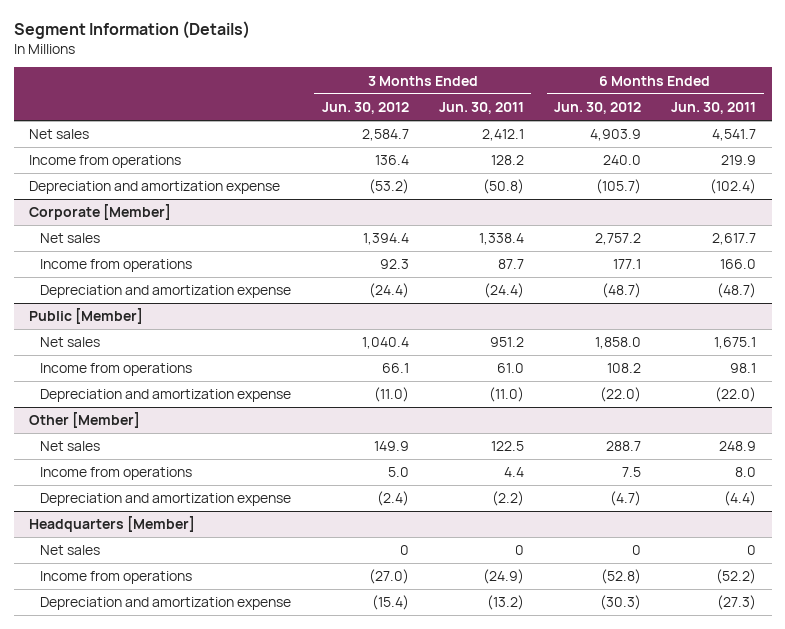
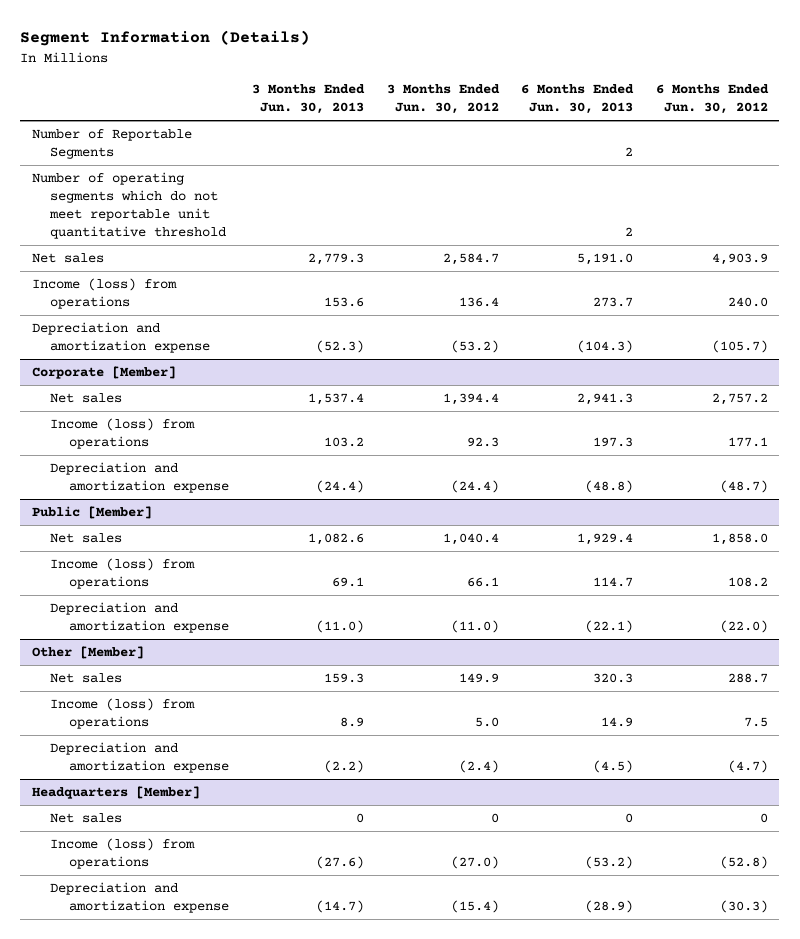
[438,101,524,114] Jun. 30, 2011 -> none
[671,101,757,114] Jun. 30, 2011 -> none
none -> [251,84,365,115] 3 Months Ended Jun. 30, 2013
none -> [521,84,635,115] 6 Months Ended Jun. 30, 2013
none -> [31,129,192,160] Number of Reportable Segments
none -> [31,172,227,239] Number of operating segments which do not meet reportable unit quantitative threshold
[28,155,181,169] Income from operations -> [31,278,177,310] Income (loss) from operations
[40,259,193,273] Income from operations -> [50,418,196,450] Income (loss) from operations
[40,363,193,377] Income from operations -> [50,558,196,590] Income (loss) from operations
[40,467,193,481] Income from operations -> [50,698,196,730] Income (loss) from operations
[40,571,193,585] Income from operations -> [50,838,196,870] Income (loss) from operations

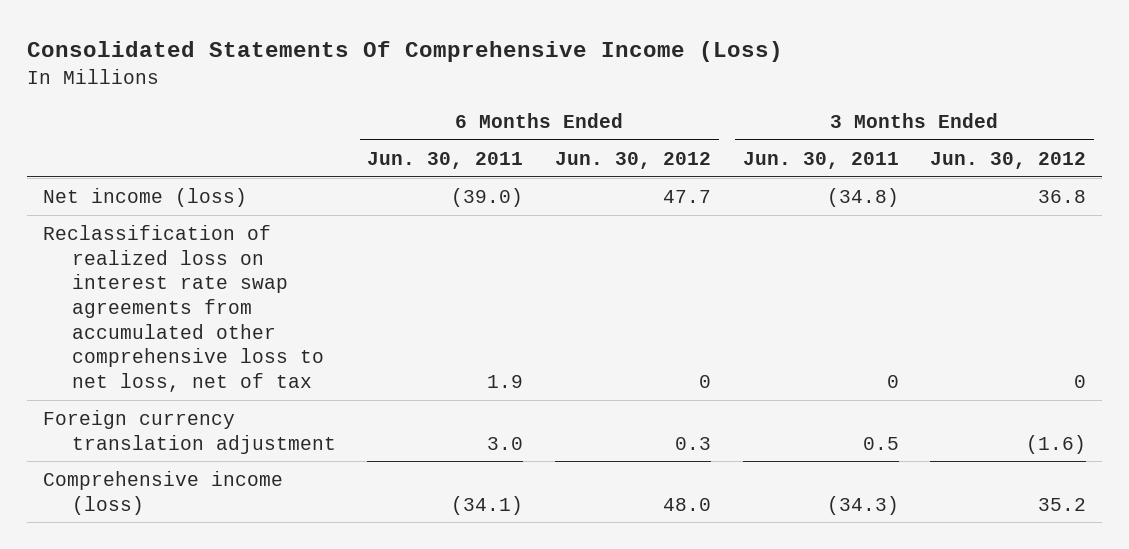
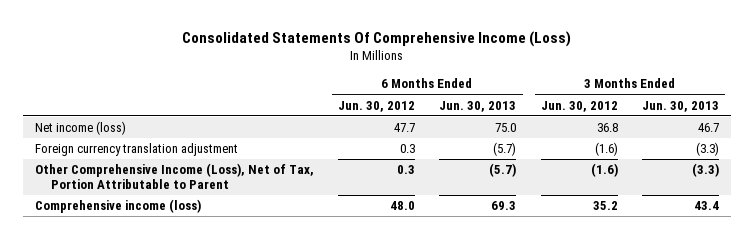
[367,151,524,169] Jun. 30, 2011 -> none
[742,151,899,169] Jun. 30, 2011 -> none
none -> [439,100,517,112] Jun. 30, 2013
none -> [642,100,720,112] Jun. 30, 2013
[42,224,324,393] Reclassification of realized loss on interest rate swap agreements from accumulated other comprehensive loss to net loss, net of tax -> none
none -> [34,163,314,190] Other Comprehensive Income (Loss), Net of Tax, Portion Attributable to Parent

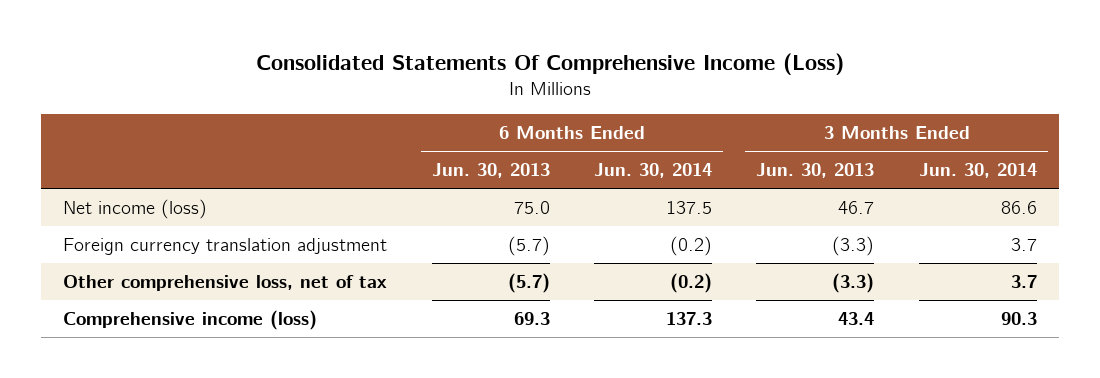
[338,100,416,112] Jun. 30, 2012 -> none
[540,100,618,112] Jun. 30, 2012 -> none
none -> [594,163,713,179] Jun. 30, 2014
none -> [918,163,1037,179] Jun. 30, 2014
[34,163,314,190] Other Comprehensive Income (Loss), Net of Tax, Portion Attributable to Parent -> [63,275,388,292] Other comprehensive loss, net of tax

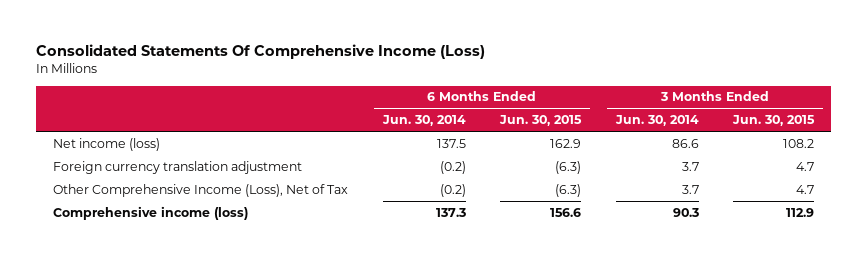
[431,163,550,179] Jun. 30, 2013 -> none
[756,163,875,179] Jun. 30, 2013 -> none
none -> [499,115,583,127] Jun. 30, 2015
none -> [731,115,815,127] Jun. 30, 2015
[63,275,388,292] Other comprehensive loss, net of tax -> [53,183,349,197] Other Comprehensive Income (Loss), Net of Tax

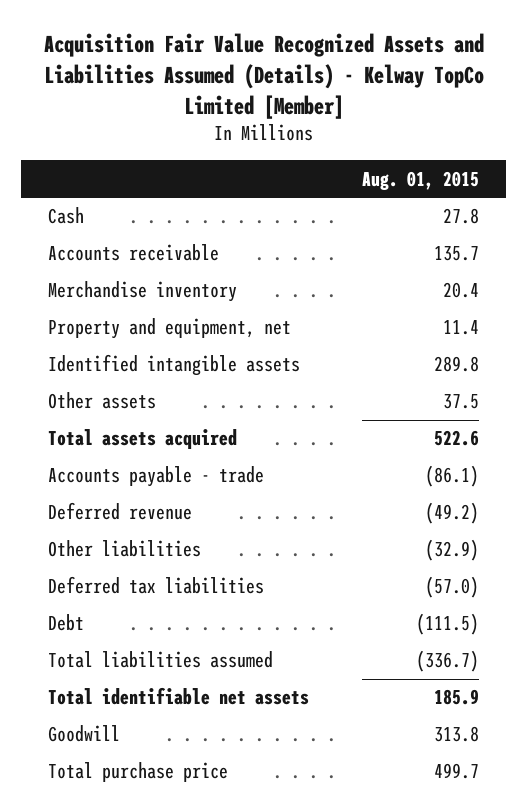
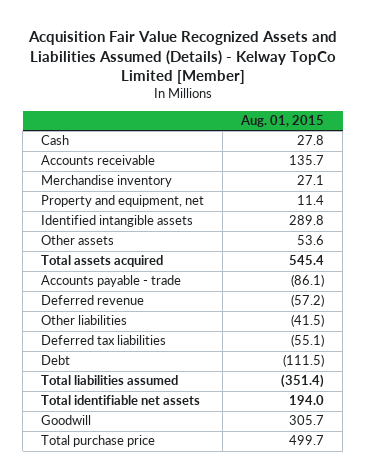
[443,282,480,299] 20.4 -> [297,175,325,186] 27.1
[443,394,480,410] 37.5 -> [297,235,325,246] 53.6
[434,430,480,447] 522.6 -> [289,255,325,266] 545.4
[425,502,480,525] (49.2) -> [291,294,325,308] (57.2)
[425,539,480,562] (32.9) -> [291,314,325,328] (41.5)
[425,576,480,599] (57.0) -> [291,334,325,348] (55.1)
[416,650,480,673] (336.7) -> [281,374,325,389] (351.4)
[434,689,480,706] 185.9 -> [289,395,325,406] 194.0
[434,726,480,743] 313.8 -> [289,415,325,426] 305.7

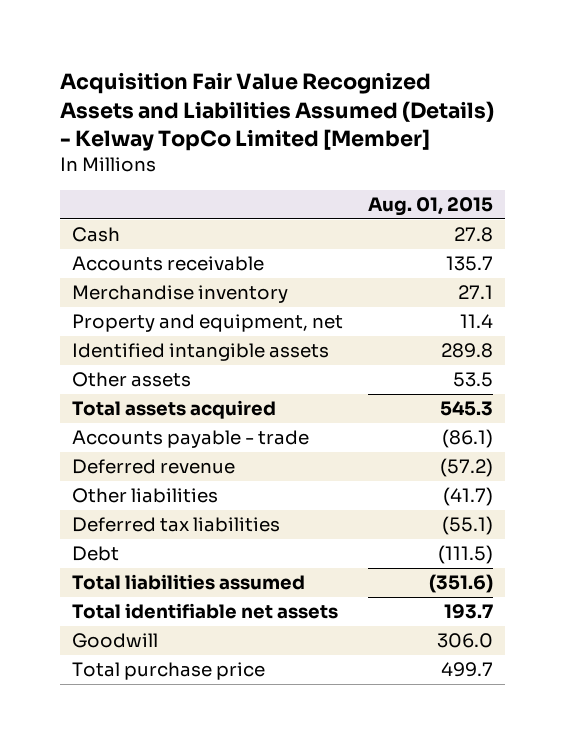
[297,235,325,246] 53.6 -> [452,372,493,388] 53.5
[289,255,325,266] 545.4 -> [439,401,493,417] 545.3
[291,314,325,328] (41.5) -> [442,487,493,507] (41.7)
[281,374,325,389] (351.4) -> [428,574,493,594] (351.6)
[289,395,325,406] 194.0 -> [443,604,493,620] 193.7
[289,415,325,426] 305.7 -> [436,633,493,649] 306.0

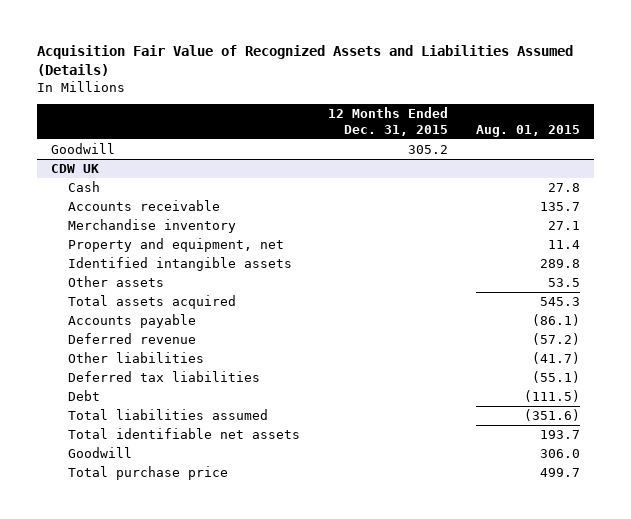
[60,71,495,152] Acquisition Fair Value Recognized Assets and Liabilities Assumed (Details) - Kelway TopCo Limited [Member] -> [37,45,574,77] Acquisition Fair Value of Recognized Assets and Liabilities Assumed (Details)
none -> [328,107,449,136] 12 Months Ended Dec. 31, 2015
none -> [51,142,116,154] Goodwill
none -> [51,163,100,173] CDW UK
[72,430,310,449] Accounts payable - trade -> [68,313,197,328] Accounts payable

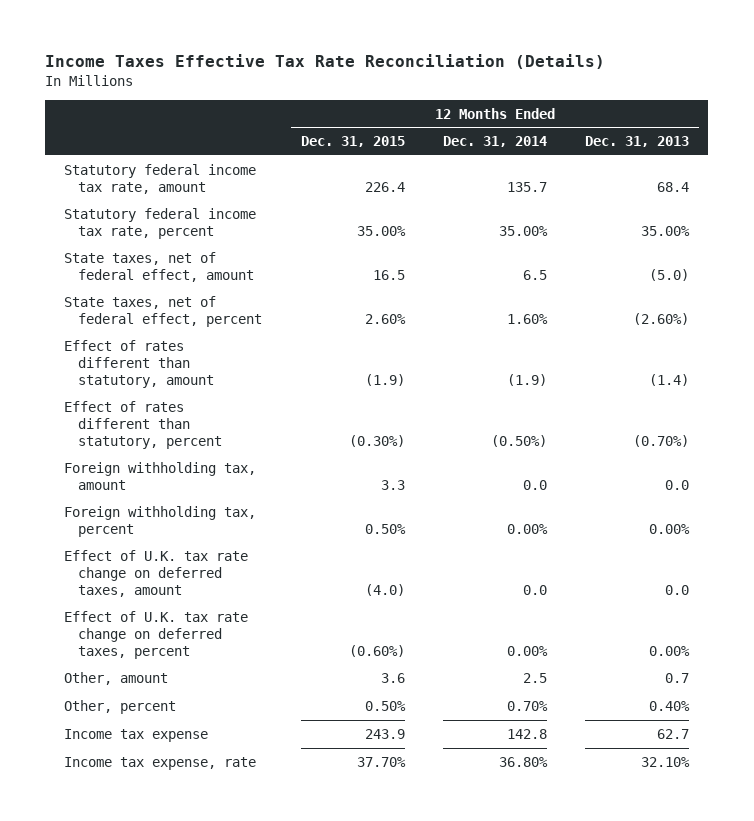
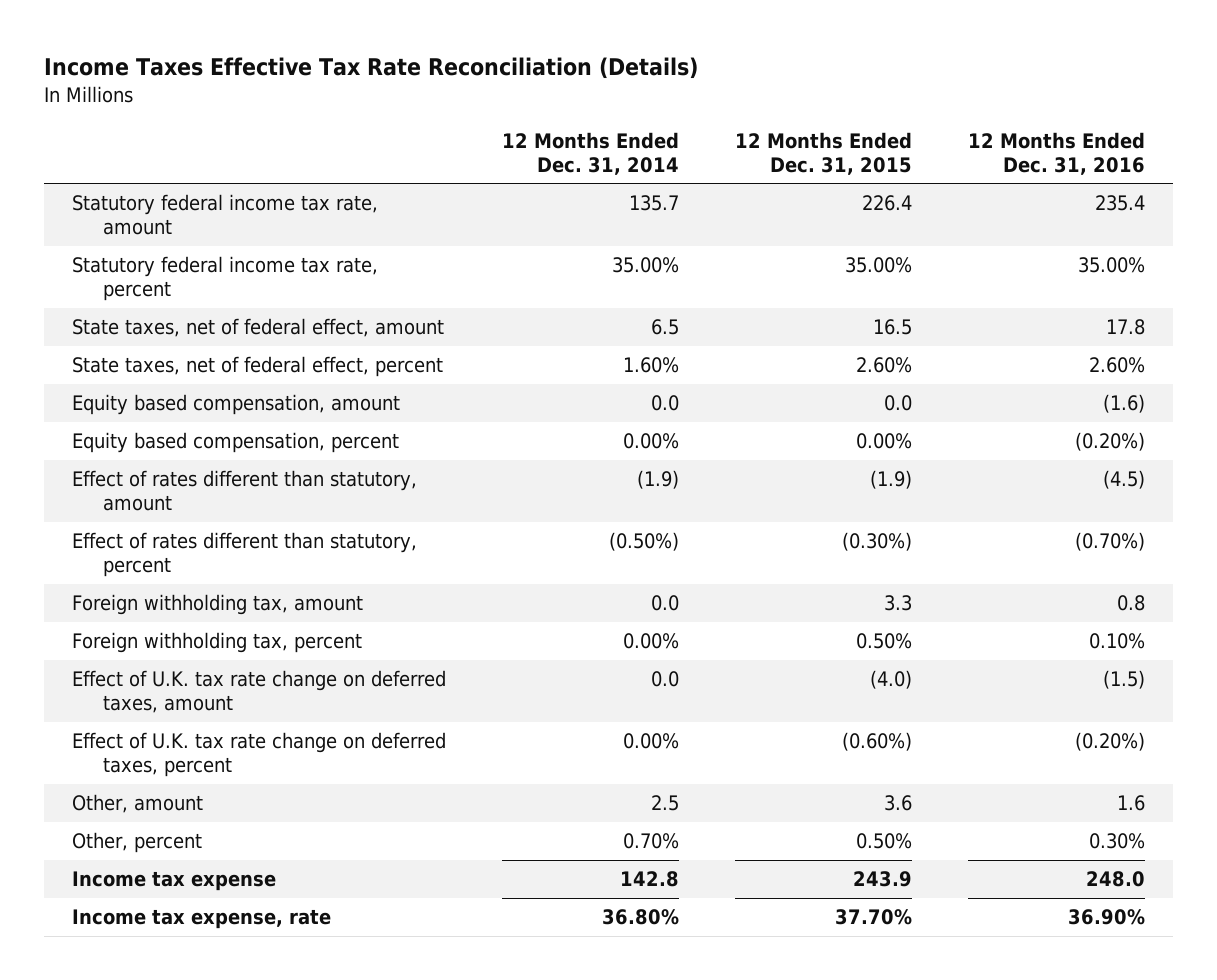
[585,136,690,148] Dec. 31, 2013 -> none
none -> [967,131,1145,175] 12 Months Ended Dec. 31, 2016
none -> [72,394,401,416] Equity based compensation, amount
none -> [72,432,400,454] Equity based compensation, percent

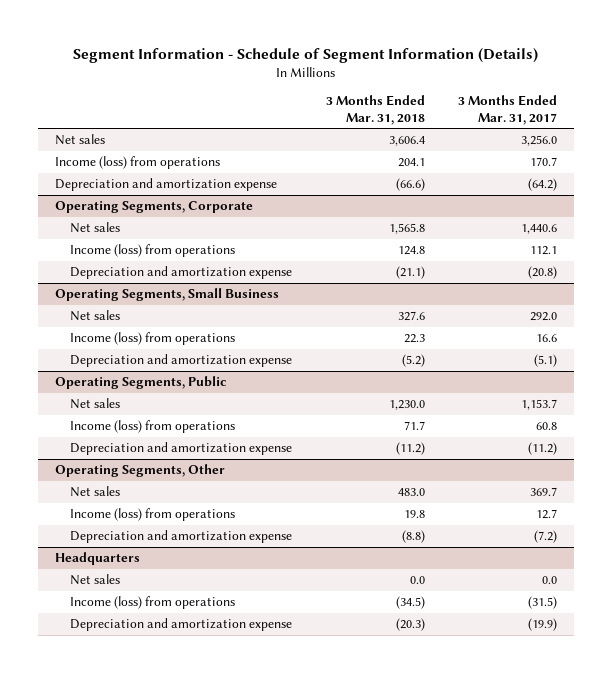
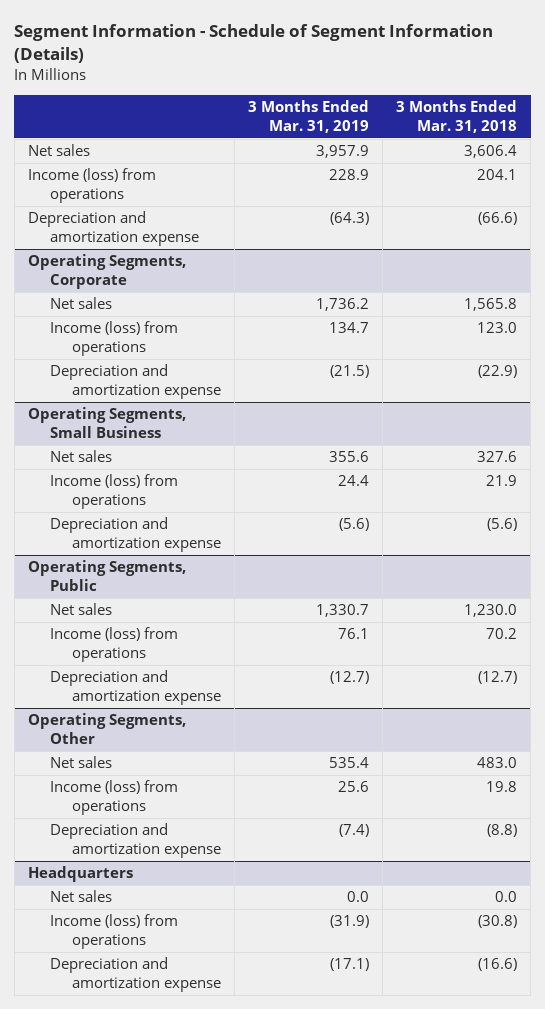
[458,95,558,125] 3 Months Ended Mar. 31, 2017 -> none
none -> [248,99,370,133] 3 Months Ended Mar. 31, 2019
[397,246,425,256] 124.8 -> [477,322,518,334] 123.0
[395,266,425,280] (21.1) -> [478,365,518,379] (22.9)
[403,334,425,344] 22.3 -> [486,475,518,487] 21.9
[401,354,425,368] (5.2) -> [487,518,518,532] (5.6)
[403,421,425,431] 71.7 -> [486,628,518,640] 70.2
[395,442,425,456] (11.2) -> [478,671,518,685] (12.7)
[395,596,425,610] (34.5) -> [478,915,518,929] (30.8)
[395,618,425,632] (20.3) -> [478,958,518,972] (16.6)

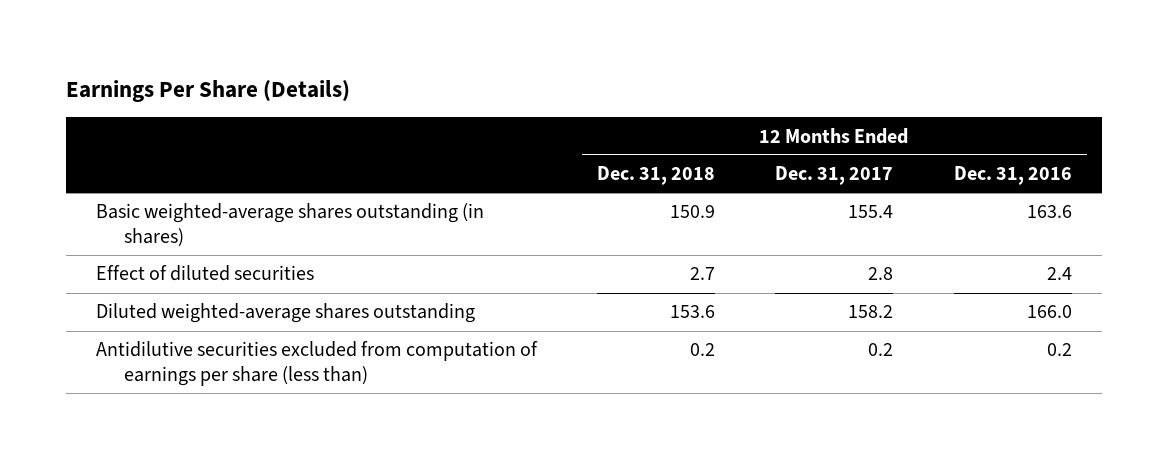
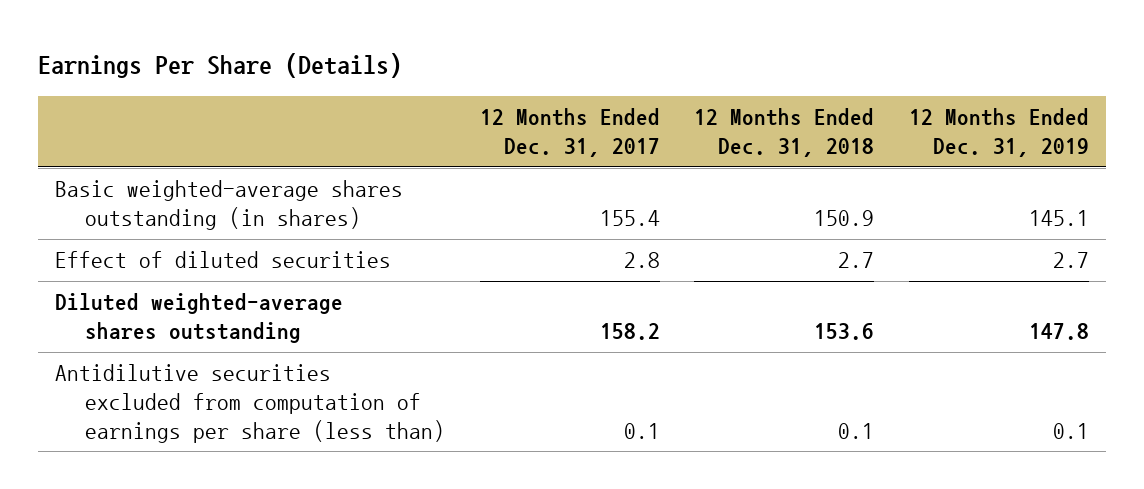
[953,166,1072,186] Dec. 31, 2016 -> none
none -> [908,108,1089,158] 12 Months Ended Dec. 31, 2019
[690,343,716,357] 0.2 -> [838,422,875,439] 0.1
[868,343,894,357] 0.2 -> [623,422,660,439] 0.1

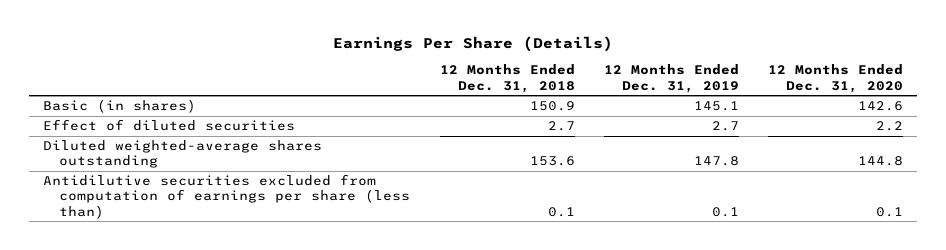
[479,108,660,158] 12 Months Ended Dec. 31, 2017 -> none
none -> [767,64,903,93] 12 Months Ended Dec. 31, 2020
[55,180,404,231] Basic weighted-average shares outstanding (in shares) -> [43,99,197,114] Basic (in shares)

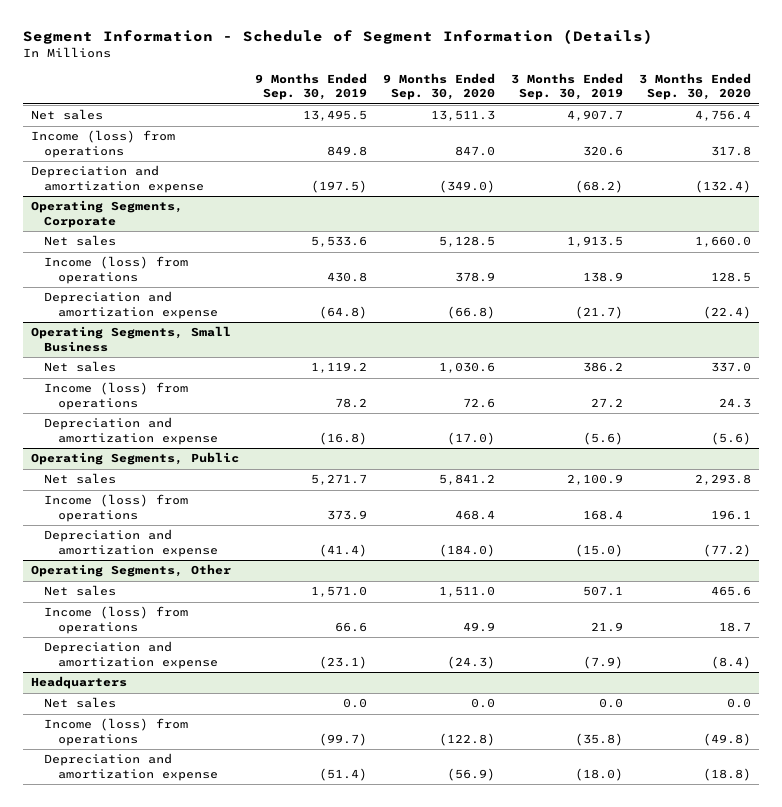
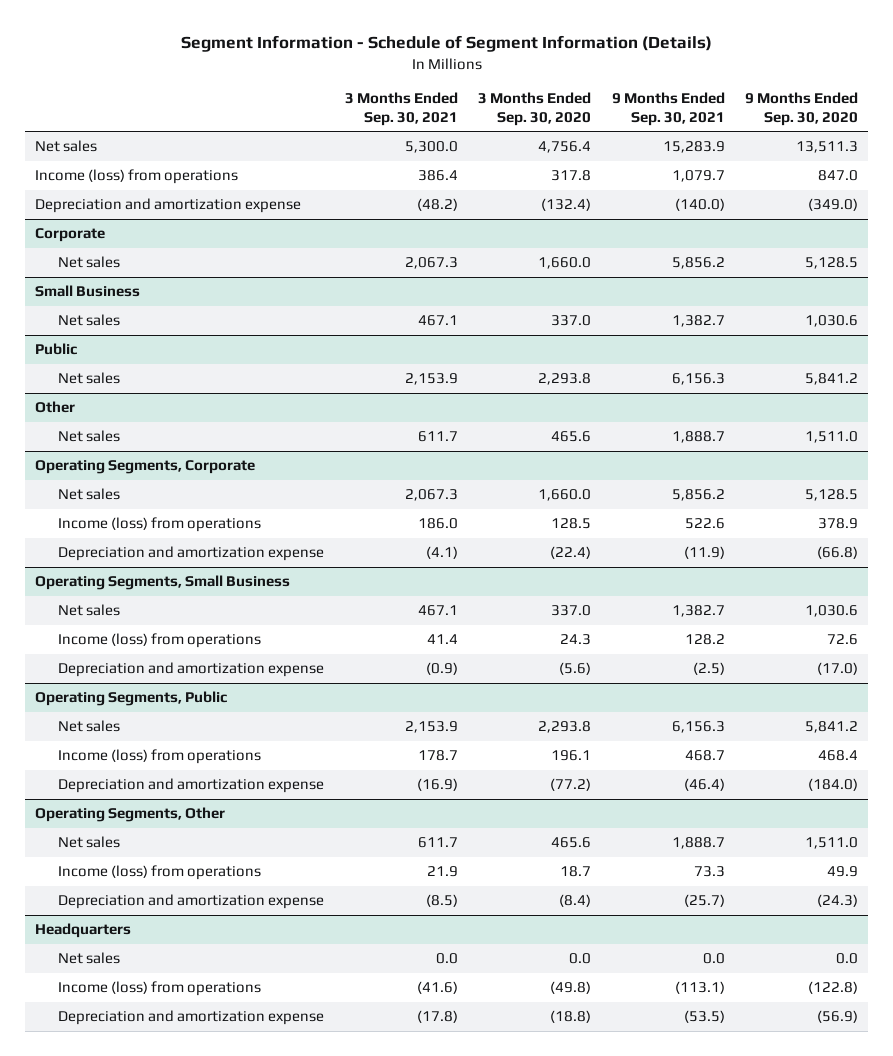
[254,72,367,101] 9 Months Ended Sep. 30, 2019 -> none
[510,72,623,101] 3 Months Ended Sep. 30, 2019 -> none
none -> [344,92,458,126] 3 Months Ended Sep. 30, 2021
none -> [611,92,725,126] 9 Months Ended Sep. 30, 2021
none -> [35,228,106,243] Corporate
none -> [58,256,121,269] Net sales
none -> [35,285,141,298] Small Business
none -> [58,314,121,327] Net sales
none -> [35,343,78,356] Public
none -> [58,372,121,385] Net sales
none -> [35,401,76,414] Other
none -> [58,430,121,443] Net sales

